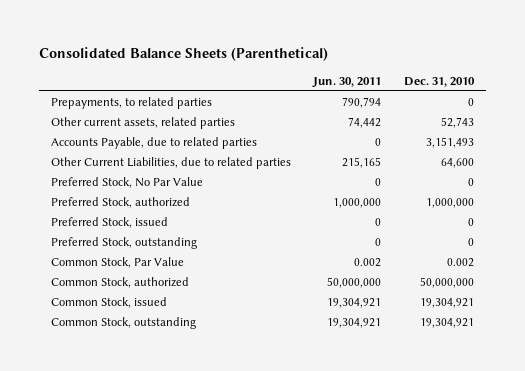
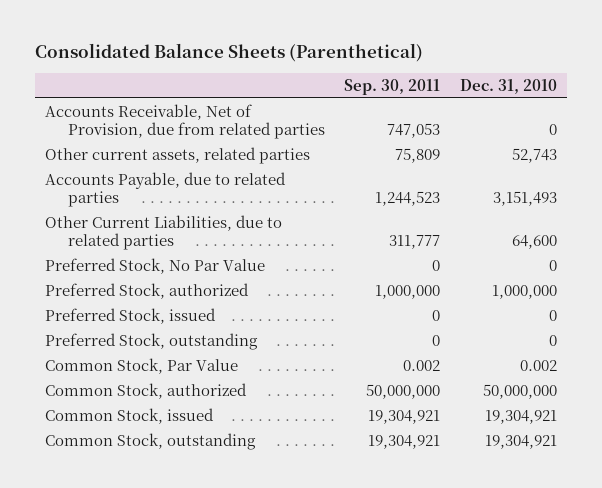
[312,76,382,88] Jun. 30, 2011 -> none
none -> [344,78,441,95] Sep. 30, 2011
[50,97,212,110] Prepayments, to related parties -> none
none -> [44,103,325,140] Accounts Receivable, Net of Provision, due from related parties

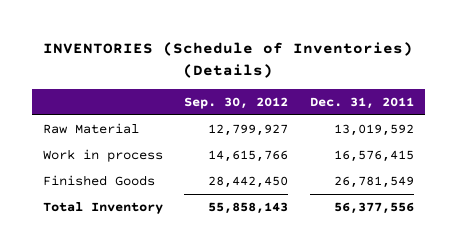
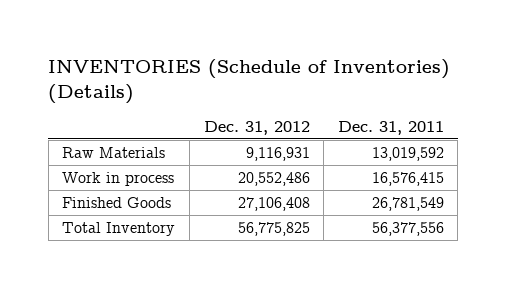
[184,97,289,110] Sep. 30, 2012 -> none
none -> [203,120,310,135] Dec. 31, 2012
[42,123,139,135] Raw Material -> [62,147,166,159] Raw Materials

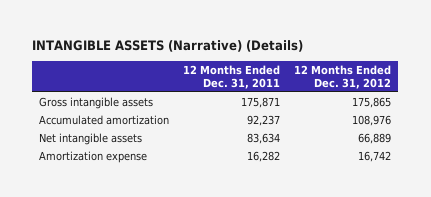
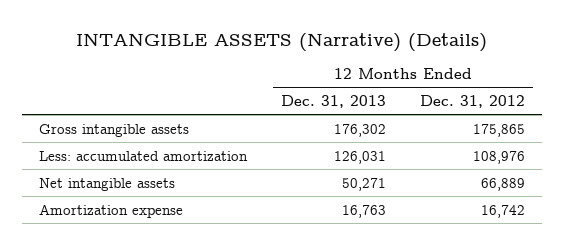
[183,64,281,89] 12 Months Ended Dec. 31, 2011 -> none
none -> [281,95,387,109] Dec. 31, 2013
[39,114,170,125] Accumulated amortization -> [39,150,249,161] Less: accumulated amortization

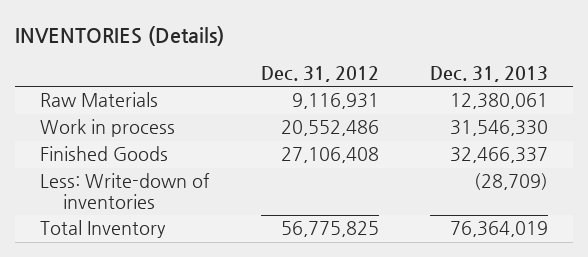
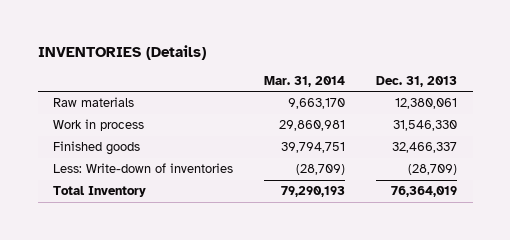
[261,66,380,83] Dec. 31, 2012 -> none
none -> [264,75,346,87] Mar. 31, 2014
[40,92,159,108] Raw Materials -> [53,97,135,108] Raw materials
[40,146,169,162] Finished Goods -> [53,141,141,156] Finished goods

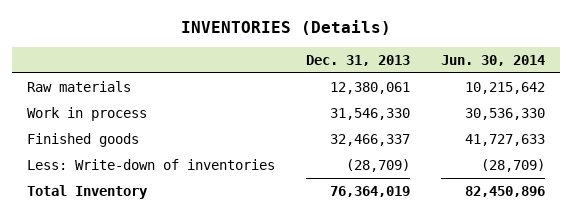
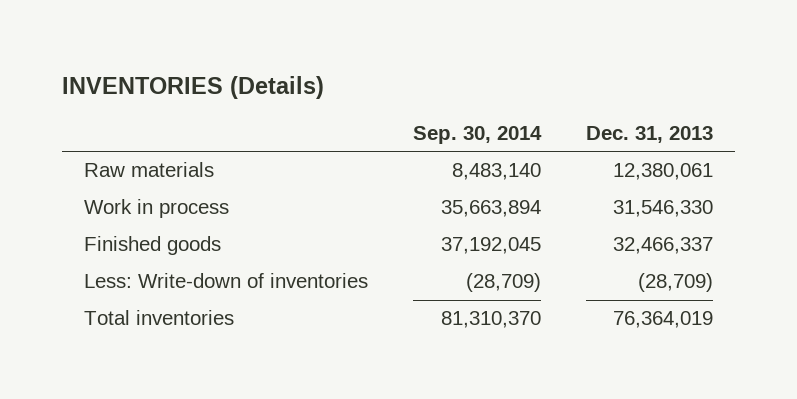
[440,54,545,66] Jun. 30, 2014 -> none
none -> [413,126,543,145] Sep. 30, 2014
[27,185,149,200] Total Inventory -> [84,310,235,326] Total inventories

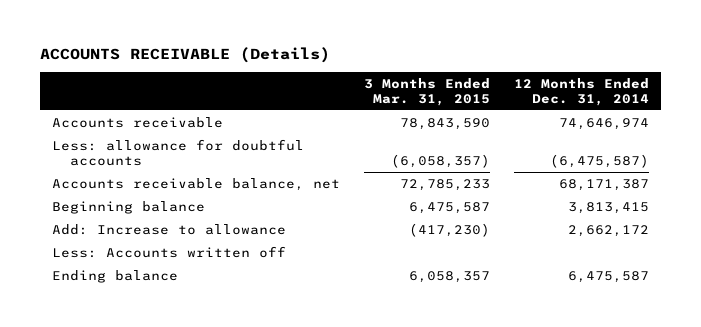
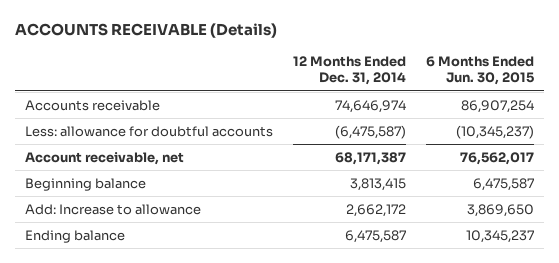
[364,77,491,106] 3 Months Ended Mar. 31, 2015 -> none
none -> [426,55,535,86] 6 Months Ended Jun. 30, 2015
[51,177,340,191] Accounts receivable balance, net -> [25,151,185,165] Account receivable, net
[51,245,286,258] Less: Accounts written off -> none

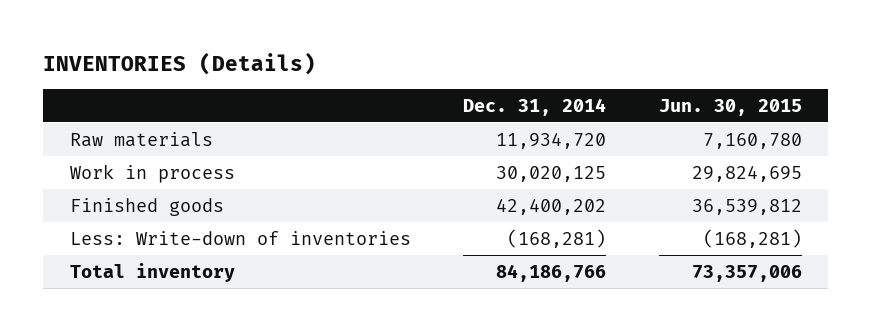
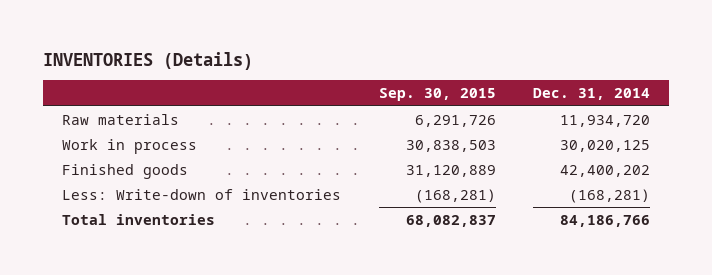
[658,98,802,116] Jun. 30, 2015 -> none
none -> [378,88,496,102] Sep. 30, 2015
[69,262,235,282] Total inventory -> [61,213,215,225] Total inventories

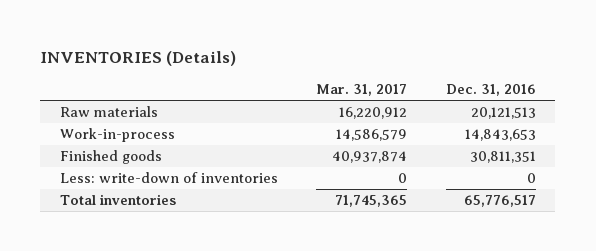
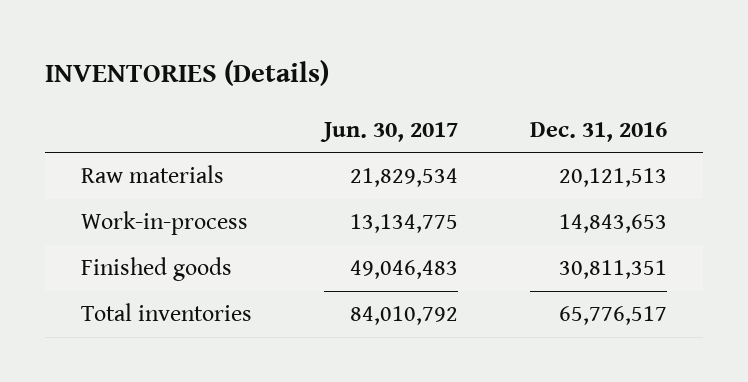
[316,84,408,97] Mar. 31, 2017 -> none
none -> [320,121,459,142] Jun. 30, 2017
[59,172,278,184] Less: write-down of inventories -> none

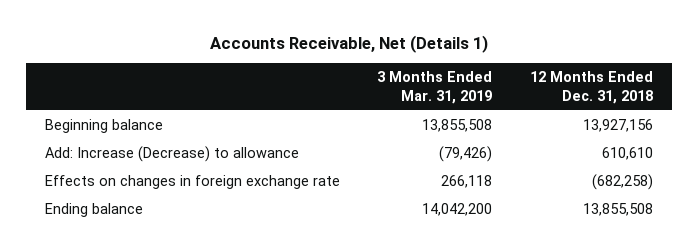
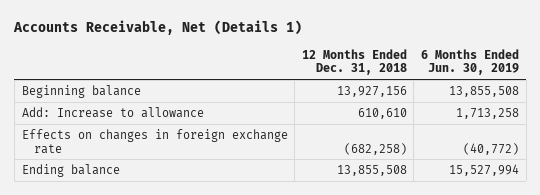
[377,71,493,104] 3 Months Ended Mar. 31, 2019 -> none
none -> [420,48,519,76] 6 Months Ended Jun. 30, 2019
[44,146,299,163] Add: Increase (Decrease) to allowance -> [21,107,204,119] Add: Increase to allowance

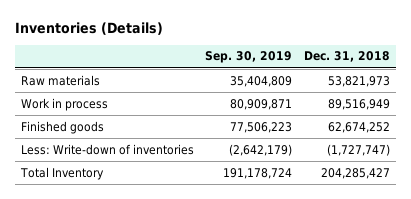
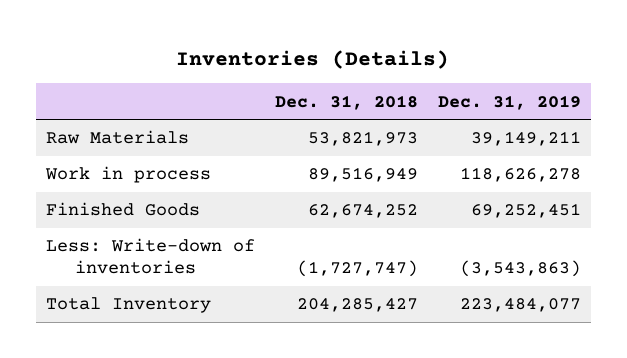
[205,51,293,64] Sep. 30, 2019 -> none
none -> [437,94,581,110] Dec. 31, 2019
[20,74,100,86] Raw materials -> [45,130,189,145] Raw Materials
[20,120,104,134] Finished goods -> [45,202,200,217] Finished Goods

